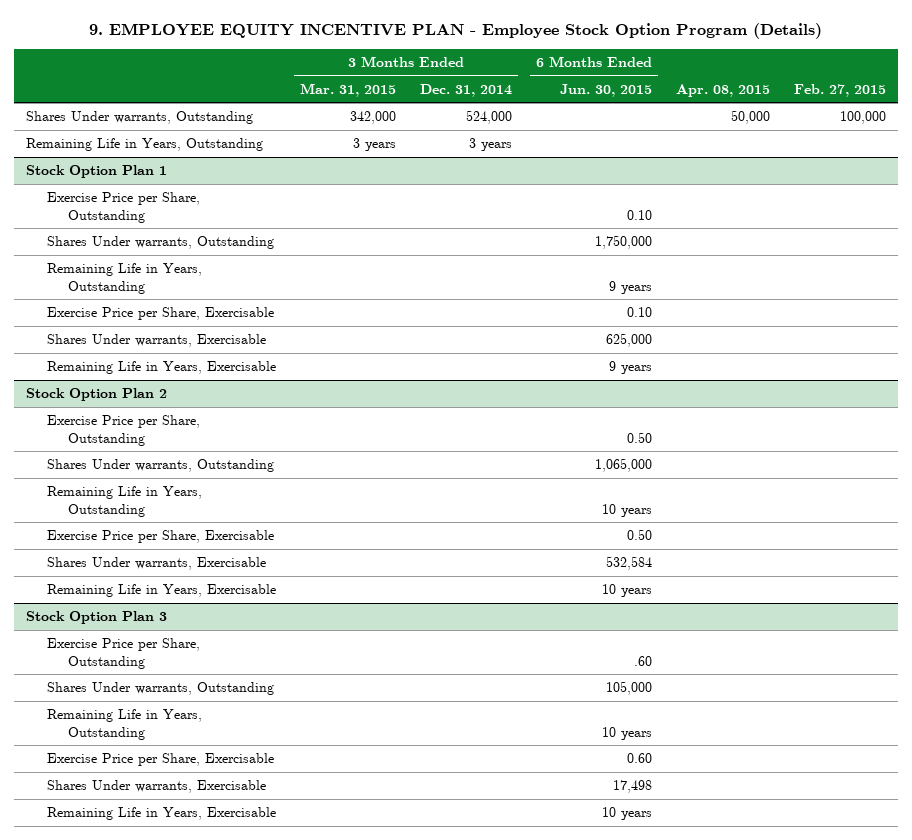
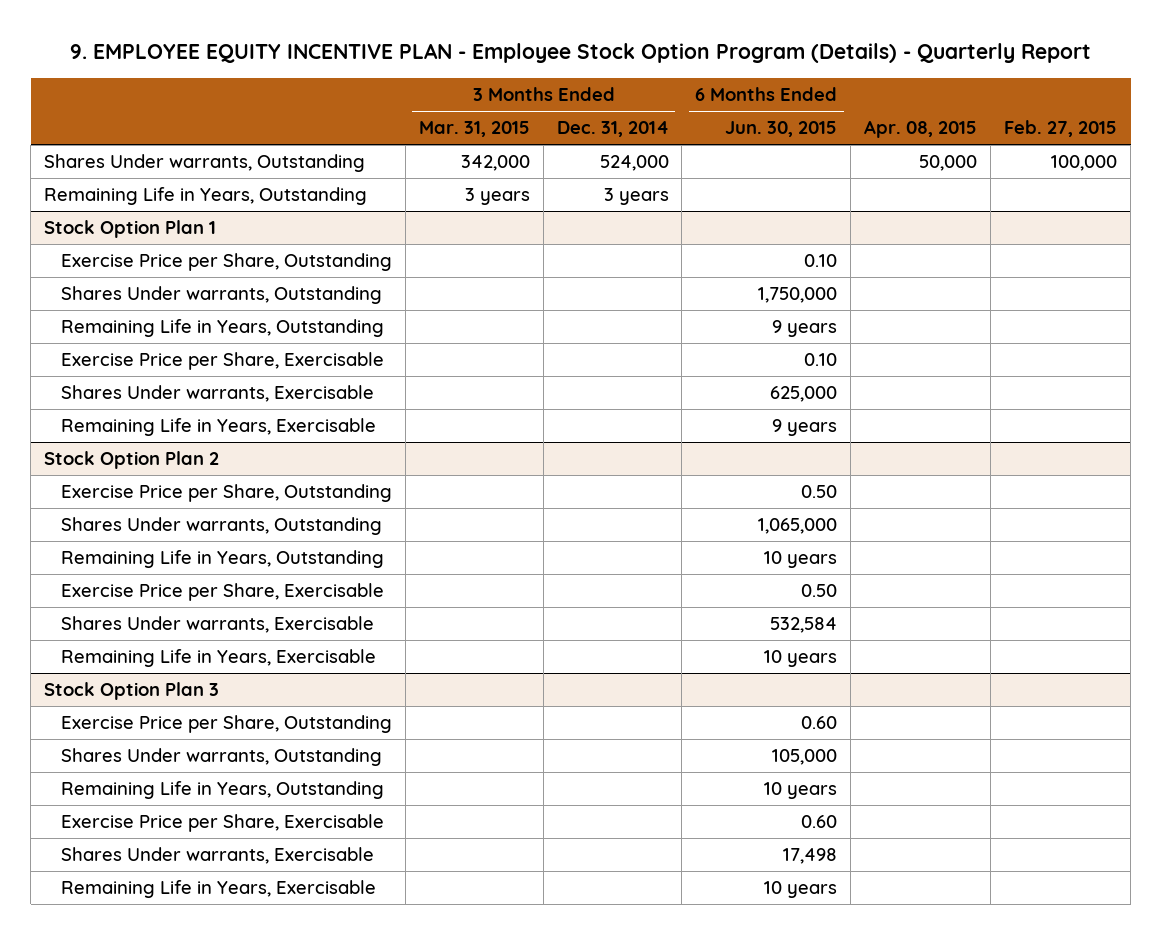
[89,23,823,40] 9. EMPLOYEE EQUITY INCENTIVE PLAN - Employee Stock Option Program (Details) -> [69,43,1091,64] 9. EMPLOYEE EQUITY INCENTIVE PLAN - Employee Stock Option Program (Details) - Quarterly Report
[634,655,653,666] .60 -> [801,716,838,730] 0.60

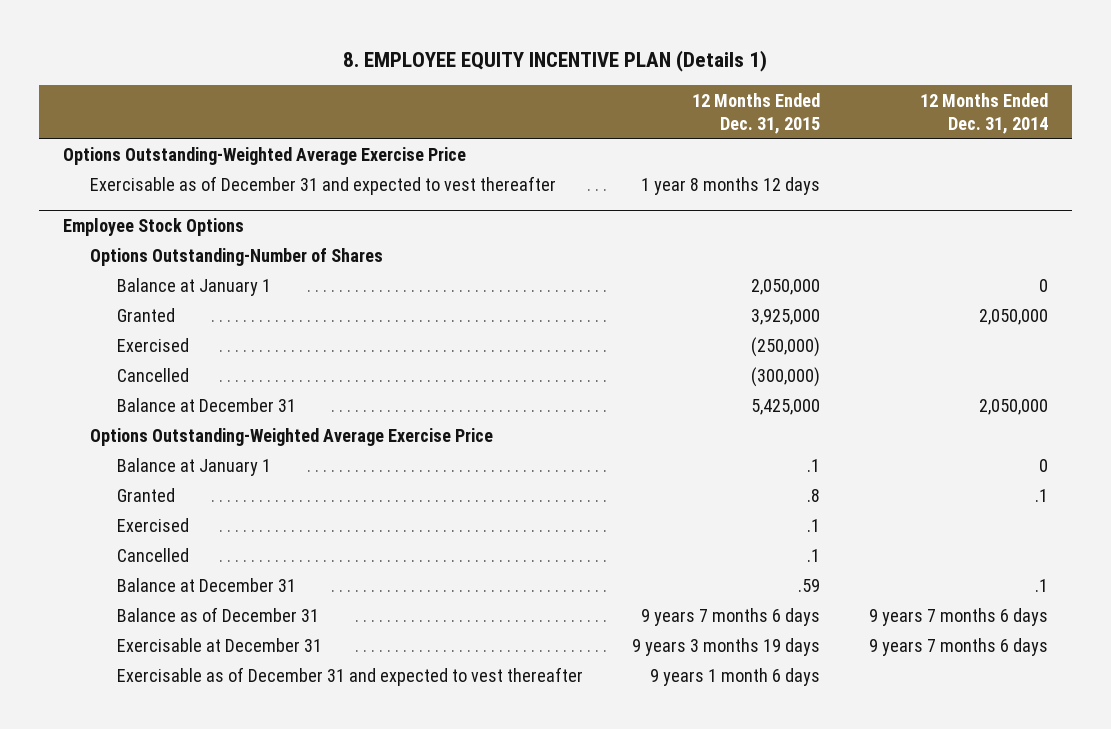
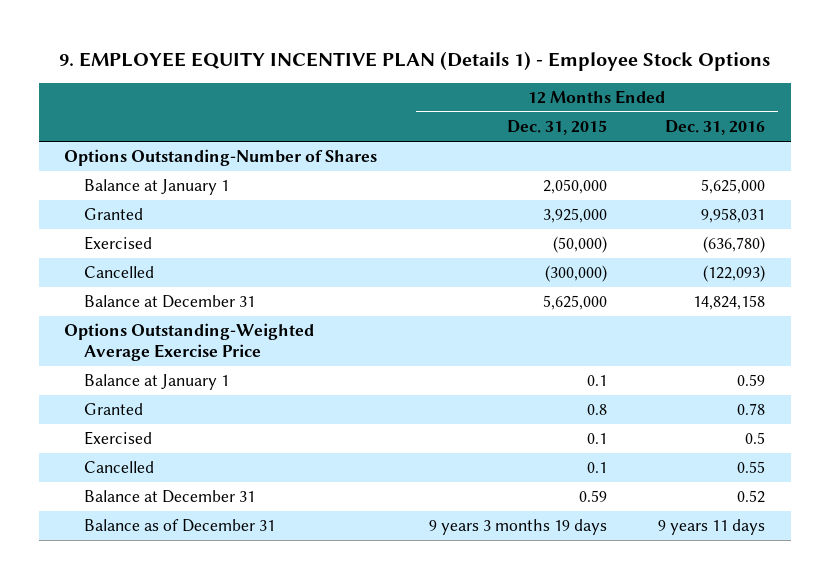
[343,50,768,73] 8. EMPLOYEE EQUITY INCENTIVE PLAN (Details 1) -> [58,50,770,71] 9. EMPLOYEE EQUITY INCENTIVE PLAN (Details 1) - Employee Stock Options
[919,92,1048,134] 12 Months Ended Dec. 31, 2014 -> none
none -> [665,120,766,136] Dec. 31, 2016
[63,146,467,165] Options Outstanding-Weighted Average Exercise Price -> none
[89,175,556,195] Exercisable as of December 31 and expected to vest thereafter -> none
[63,217,245,236] Employee Stock Options -> none
[750,336,820,357] (250,000) -> [552,236,607,254] (50,000)
[750,398,820,415] 5,425,000 -> [542,295,607,311] 5,625,000
[116,637,322,652] Exercisable at December 31 -> none
[116,666,583,686] Exercisable as of December 31 and expected to vest thereafter -> none
[806,458,820,472] .1 -> [586,375,607,387] 0.1
[806,488,820,502] .8 -> [586,404,607,416] 0.8
[806,518,820,532] .1 -> [586,433,607,445] 0.1
[806,548,820,562] .1 -> [586,462,607,474] 0.1
[797,578,820,592] .59 -> [578,490,607,503] 0.59
[640,607,820,626] 9 years 7 months 6 days -> [428,519,607,536] 9 years 3 months 19 days

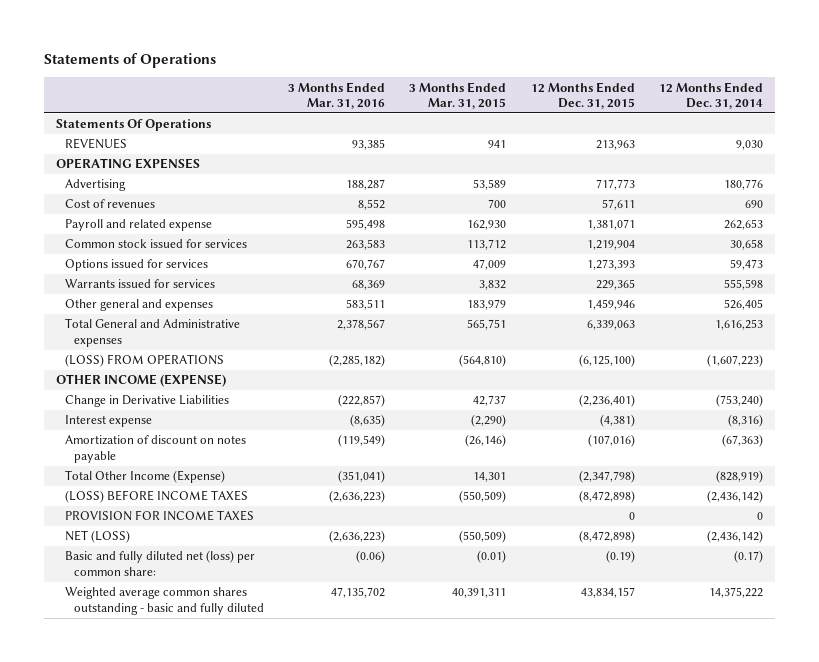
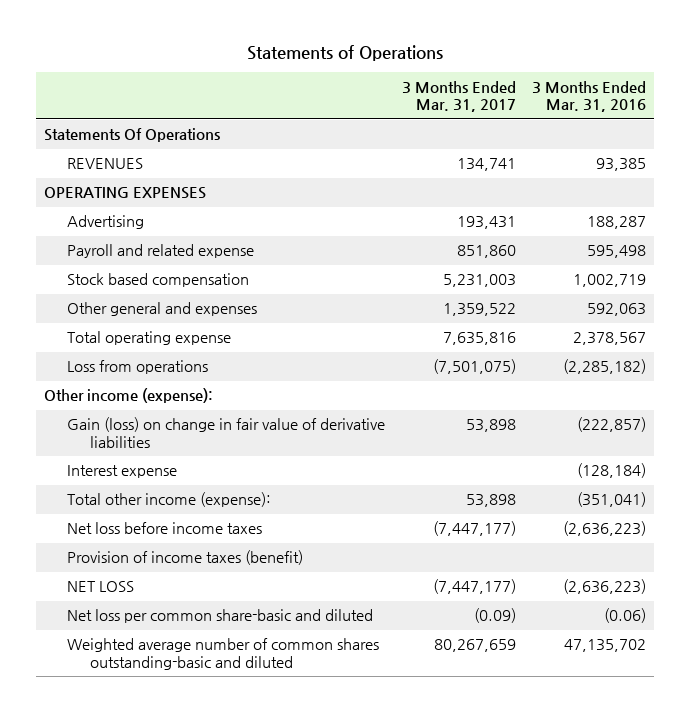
[409,81,507,109] 3 Months Ended Mar. 31, 2015 -> none
[530,81,635,109] 12 Months Ended Dec. 31, 2015 -> none
[658,81,763,109] 12 Months Ended Dec. 31, 2014 -> none
none -> [401,80,516,113] 3 Months Ended Mar. 31, 2017
[65,199,156,209] Cost of revenues -> none
[65,239,248,249] Common stock issued for services -> none
[65,259,209,272] Options issued for services -> none
[65,279,216,289] Warrants issued for services -> none
[65,435,247,463] Amortization of discount on notes payable -> none
none -> [66,273,249,288] Stock based compensation
[346,299,386,311] 583,511 -> [587,303,647,317] 592,063
[65,318,241,347] Total General and Administrative expenses -> [66,331,231,346] Total operating expense
[65,354,225,368] (LOSS) FROM OPERATIONS -> [66,360,208,375] Loss from operations
[55,374,226,388] OTHER INCOME (EXPENSE) -> [44,388,214,404] Other income (expense):
[65,395,230,408] Change in Derivative Liabilities -> [66,417,385,448] Gain (loss) on change in fair value of derivative liabilities
[350,414,386,428] (8,635) -> [577,463,647,479] (128,184)
[65,470,226,484] Total Other Income (Expense) -> [66,492,271,508] Total other income (expense):
[65,490,249,504] (LOSS) BEFORE INCOME TAXES -> [66,522,262,535] Net loss before income taxes
[65,510,255,522] PROVISION FOR INCOME TAXES -> [66,550,303,566] Provision of income taxes (benefit)
[65,530,131,544] NET (LOSS) -> [66,581,134,593] NET LOSS
[65,550,256,576] Basic and fully diluted net (loss) per common share: -> [66,609,373,624] Net loss per common share-basic and diluted
[65,587,265,615] Weighted average common shares outstanding - basic and fully diluted -> [66,638,379,670] Weighted average number of common shares outstanding-basic and diluted

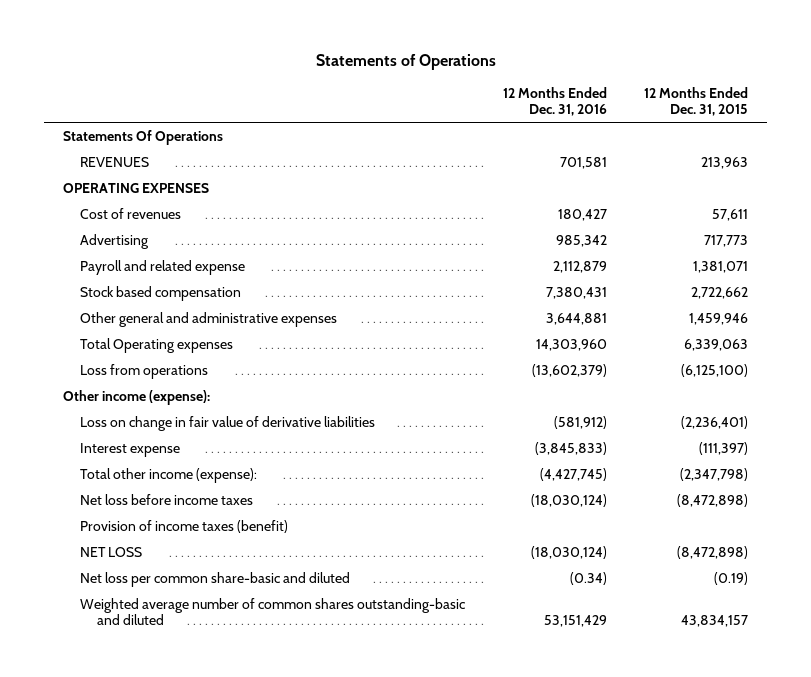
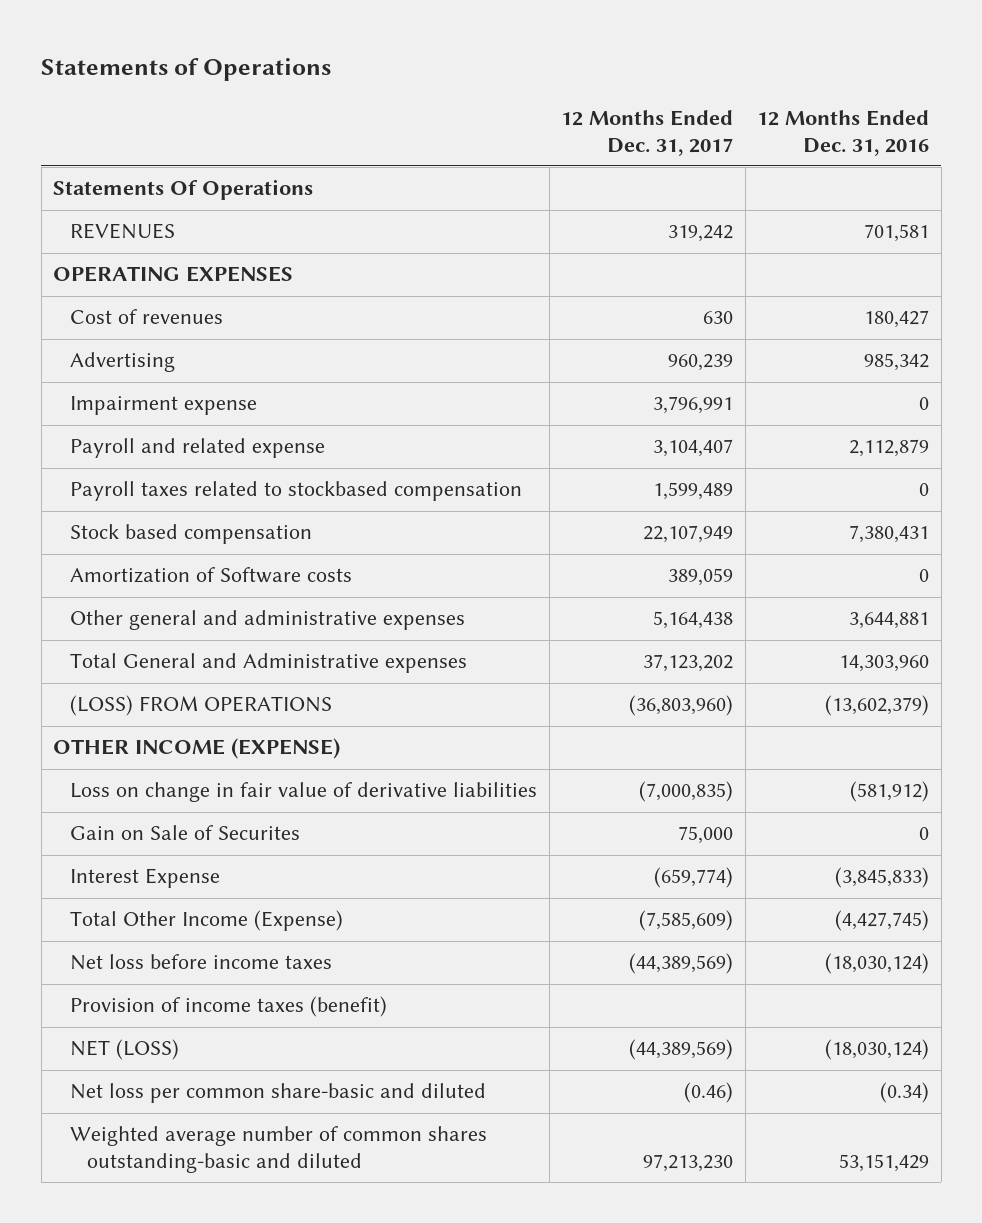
[643,86,748,117] 12 Months Ended Dec. 31, 2015 -> none
none -> [561,110,734,156] 12 Months Ended Dec. 31, 2017
none -> [70,396,258,416] Impairment expense
none -> [70,481,523,502] Payroll taxes related to stockbased compensation
none -> [70,567,353,584] Amortization of Software costs
[80,337,234,353] Total Operating expenses -> [70,653,468,674] Total General and Administrative expenses
[80,363,209,379] Loss from operations -> [70,695,333,717] (LOSS) FROM OPERATIONS
[63,389,211,405] Other income (expense): -> [53,738,341,760] OTHER INCOME (EXPENSE)
none -> [70,825,301,841] Gain on Sale of Securites
[80,442,181,457] Interest expense -> [70,868,221,889] Interest Expense
[80,467,258,483] Total other income (expense): -> [70,910,344,932] Total Other Income (Expense)
[80,546,143,557] NET LOSS -> [70,1039,180,1061] NET (LOSS)

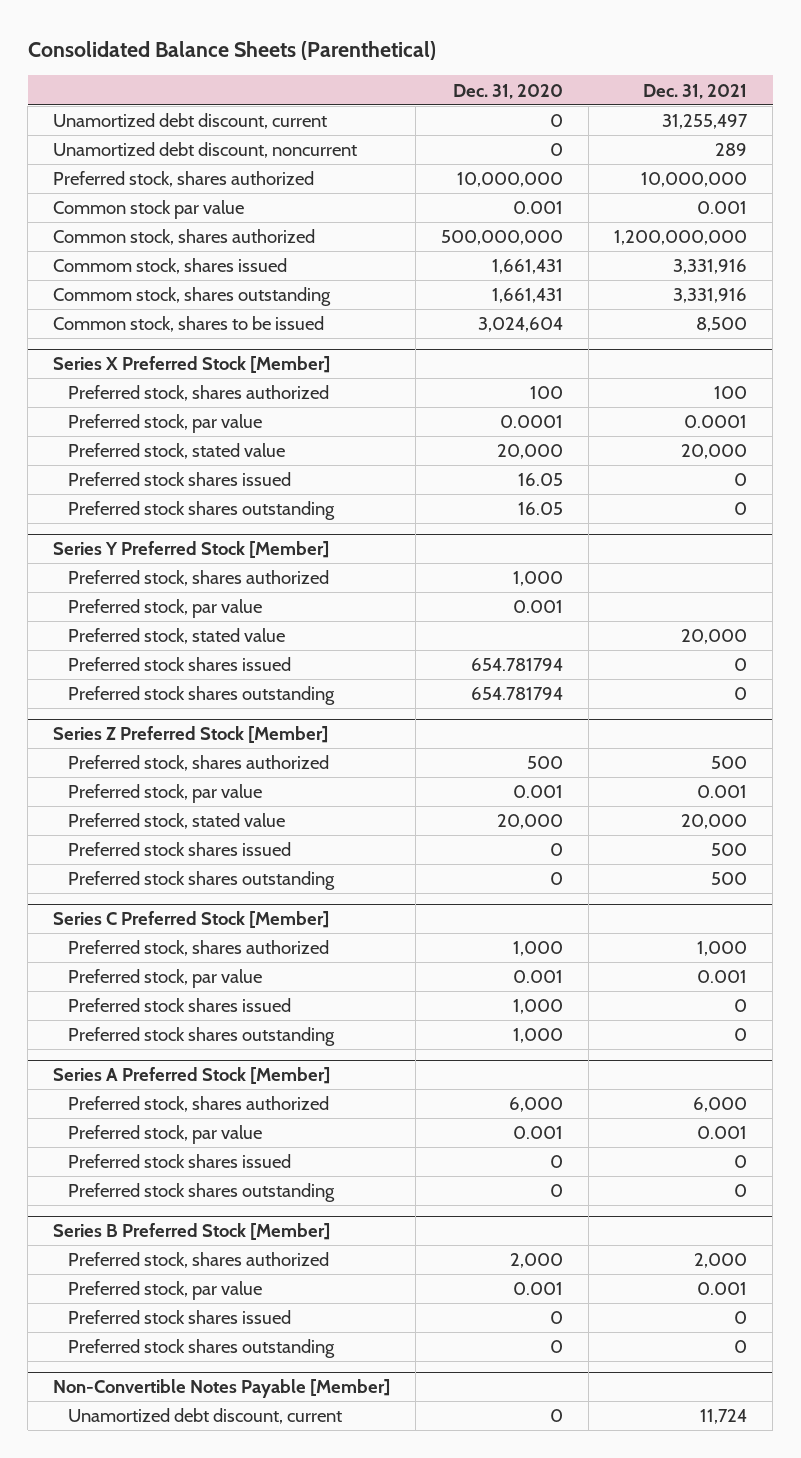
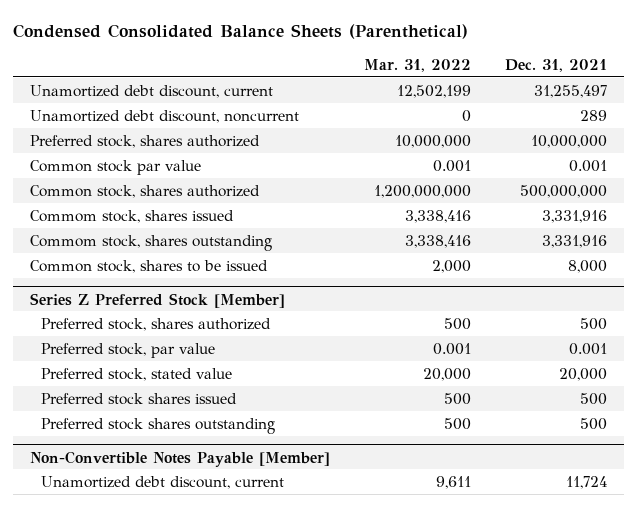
[27,40,436,60] Consolidated Balance Sheets (Parenthetical) -> [13,24,469,40] Condensed Consolidated Balance Sheets (Parenthetical)
[453,83,564,99] Dec. 31, 2020 -> none
none -> [364,59,472,73] Mar. 31, 2022
[614,230,748,246] 1,200,000,000 -> [520,184,608,198] 500,000,000
[53,356,331,374] Series X Preferred Stock [Member] -> none
[67,385,329,402] Preferred stock, shares authorized -> none
[67,414,262,434] Preferred stock, par value -> none
[67,443,285,460] Preferred stock, stated value -> none
[67,472,291,487] Preferred stock shares issued -> none
[67,501,335,521] Preferred stock shares outstanding -> none
[53,541,330,559] Series Y Preferred Stock [Member] -> none
[67,570,329,587] Preferred stock, shares authorized -> none
[67,599,262,619] Preferred stock, par value -> none
[67,628,285,645] Preferred stock, stated value -> none
[67,657,291,672] Preferred stock shares issued -> none
[67,686,335,706] Preferred stock shares outstanding -> none
[696,317,748,333] 8,500 -> [568,259,608,273] 8,000
[53,911,330,929] Series C Preferred Stock [Member] -> none
[67,940,329,957] Preferred stock, shares authorized -> none
[67,969,262,989] Preferred stock, par value -> none
[67,998,291,1013] Preferred stock shares issued -> none
[67,1027,335,1047] Preferred stock shares outstanding -> none
[53,1067,331,1085] Series A Preferred Stock [Member] -> none
[67,1096,329,1113] Preferred stock, shares authorized -> none
[67,1125,262,1145] Preferred stock, par value -> none
[67,1154,291,1169] Preferred stock shares issued -> none
[67,1183,335,1203] Preferred stock shares outstanding -> none
[53,1223,331,1241] Series B Preferred Stock [Member] -> none
[67,1252,329,1269] Preferred stock, shares authorized -> none
[67,1281,262,1301] Preferred stock, par value -> none
[67,1310,291,1325] Preferred stock shares issued -> none
[67,1339,335,1359] Preferred stock shares outstanding -> none

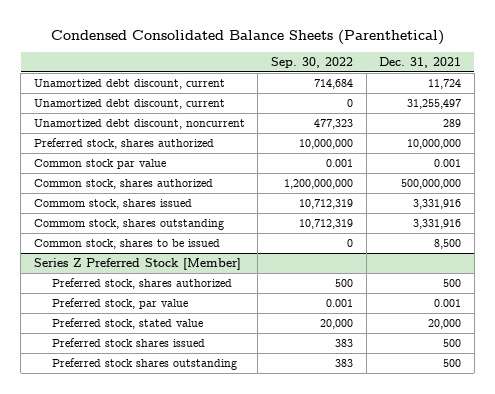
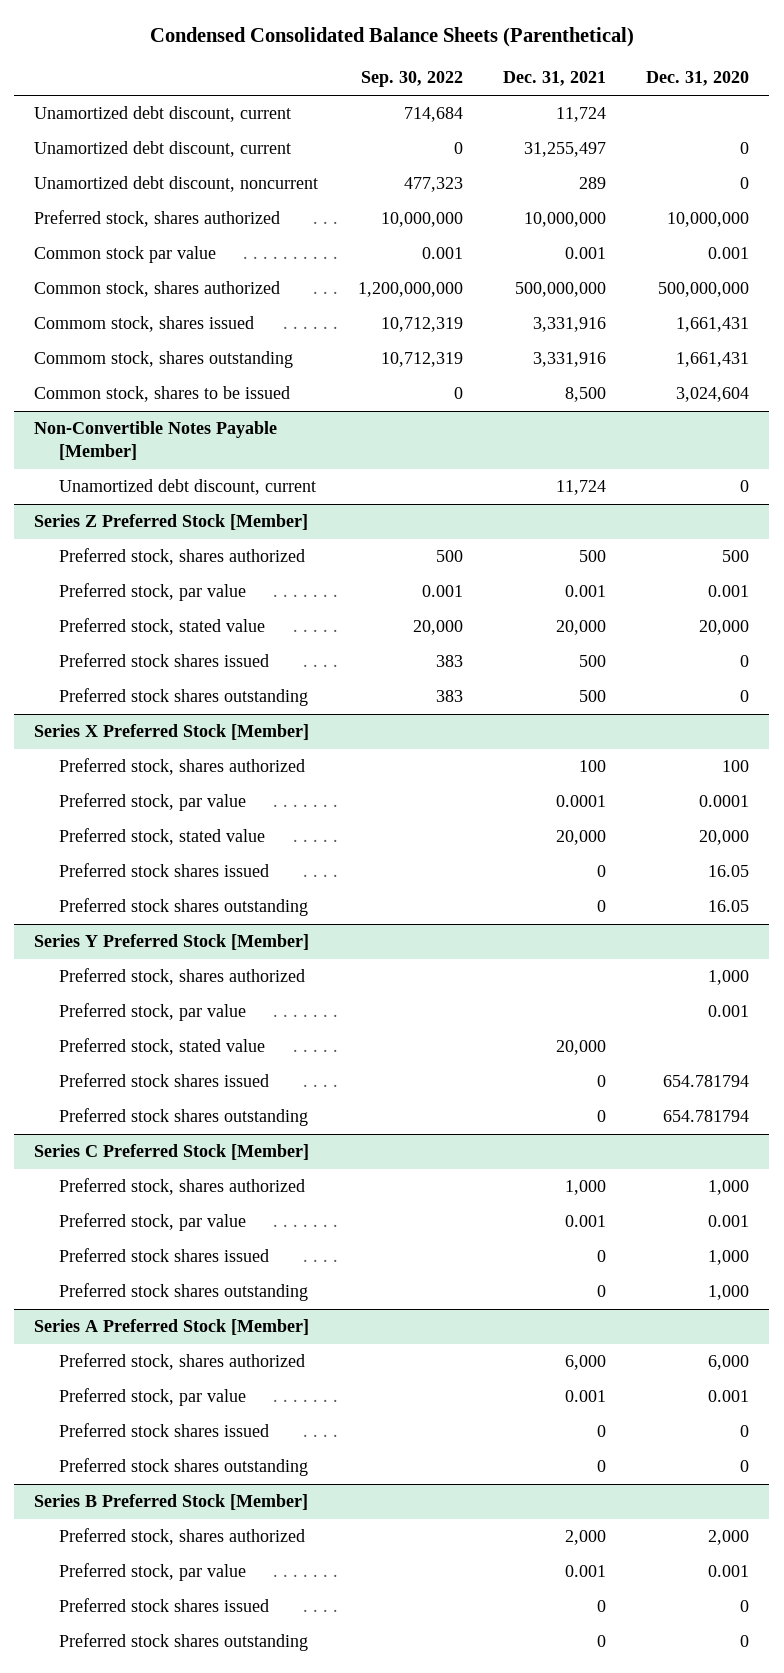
none -> [646,71,750,87] Dec. 31, 2020
none -> [34,421,278,460] Non-Convertible Notes Payable [Member]
none -> [58,479,316,496] Unamortized debt discount, current
none -> [34,724,310,741] Series X Preferred Stock [Member]
none -> [58,758,305,776] Preferred stock, shares authorized
none -> [58,793,246,812] Preferred stock, par value
none -> [58,828,265,846] Preferred stock, stated value
none -> [58,863,269,878] Preferred stock shares issued
none -> [58,898,308,917] Preferred stock shares outstanding
none -> [34,934,310,951] Series Y Preferred Stock [Member]
none -> [58,968,305,986] Preferred stock, shares authorized
none -> [58,1003,246,1022] Preferred stock, par value
none -> [58,1038,265,1056] Preferred stock, stated value
none -> [58,1073,269,1088] Preferred stock shares issued
none -> [58,1108,308,1127] Preferred stock shares outstanding
none -> [34,1144,310,1161] Series C Preferred Stock [Member]
none -> [58,1178,305,1196] Preferred stock, shares authorized
none -> [58,1213,246,1232] Preferred stock, par value
none -> [58,1248,269,1263] Preferred stock shares issued
none -> [58,1283,308,1302] Preferred stock shares outstanding
none -> [34,1319,310,1336] Series A Preferred Stock [Member]
none -> [58,1353,305,1371] Preferred stock, shares authorized
none -> [58,1388,246,1407] Preferred stock, par value
none -> [58,1423,269,1438] Preferred stock shares issued
none -> [58,1458,308,1477] Preferred stock shares outstanding
none -> [34,1494,309,1511] Series B Preferred Stock [Member]
none -> [58,1528,305,1546] Preferred stock, shares authorized
none -> [58,1563,246,1582] Preferred stock, par value
none -> [58,1598,269,1613] Preferred stock shares issued
none -> [58,1633,308,1652] Preferred stock shares outstanding

